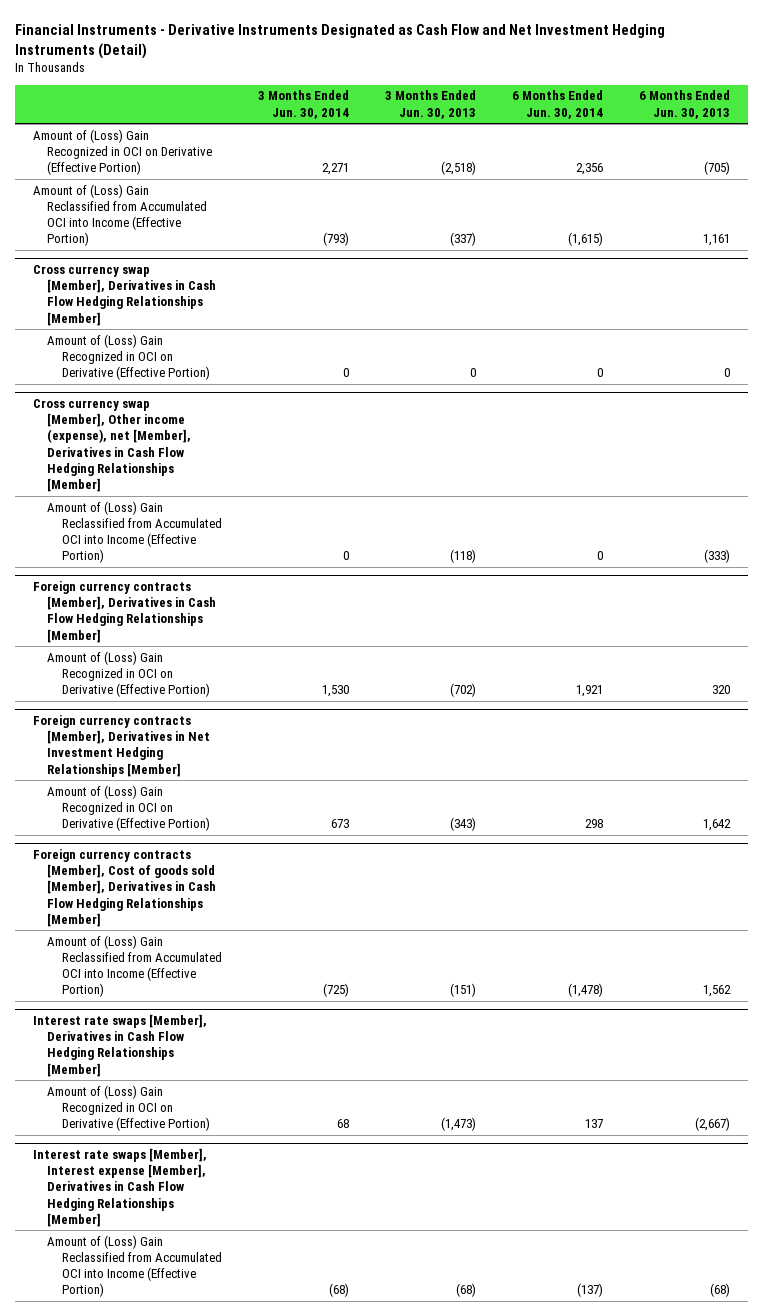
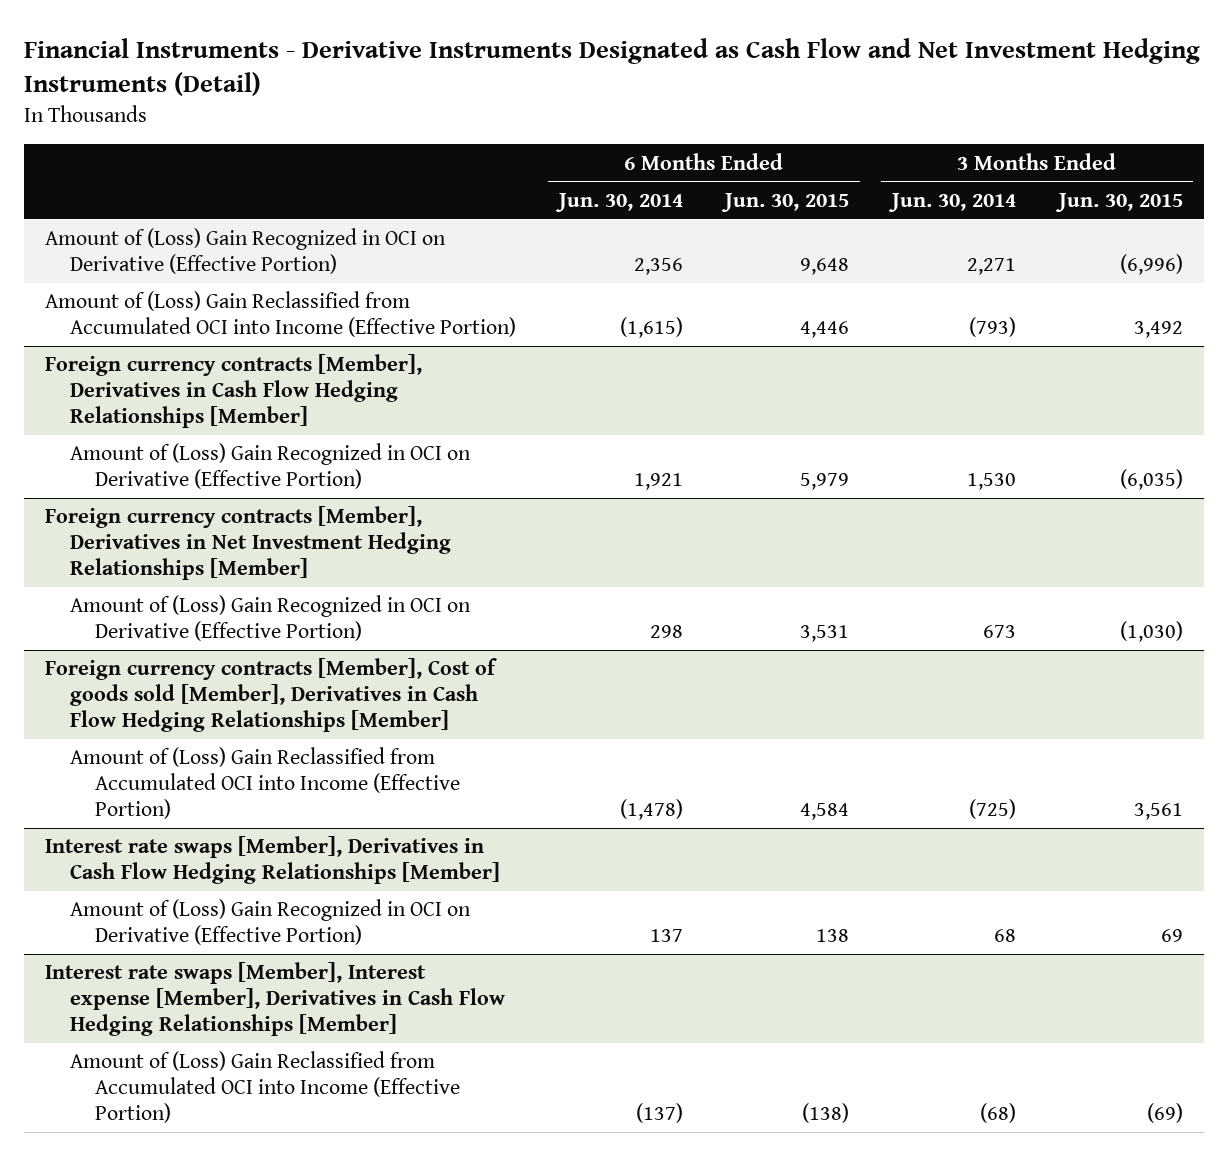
[384,90,476,119] 3 Months Ended Jun. 30, 2013 -> none
[638,90,730,119] 6 Months Ended Jun. 30, 2013 -> none
none -> [721,192,850,212] Jun. 30, 2015
none -> [1054,192,1183,212] Jun. 30, 2015
[32,264,217,326] Cross currency swap [Member], Derivatives in Cash Flow Hedging Relationships [Member] -> none
[47,333,210,381] Amount of (Loss) Gain Recognized in OCI on Derivative (Effective Portion) -> none
[32,398,192,493] Cross currency swap [Member], Other income (expense), net [Member], Derivatives in Cash Flow Hedging Relationships [Member] -> none
[47,500,222,564] Amount of (Loss) Gain Reclassified from Accumulated OCI into Income (Effective Portion) -> none

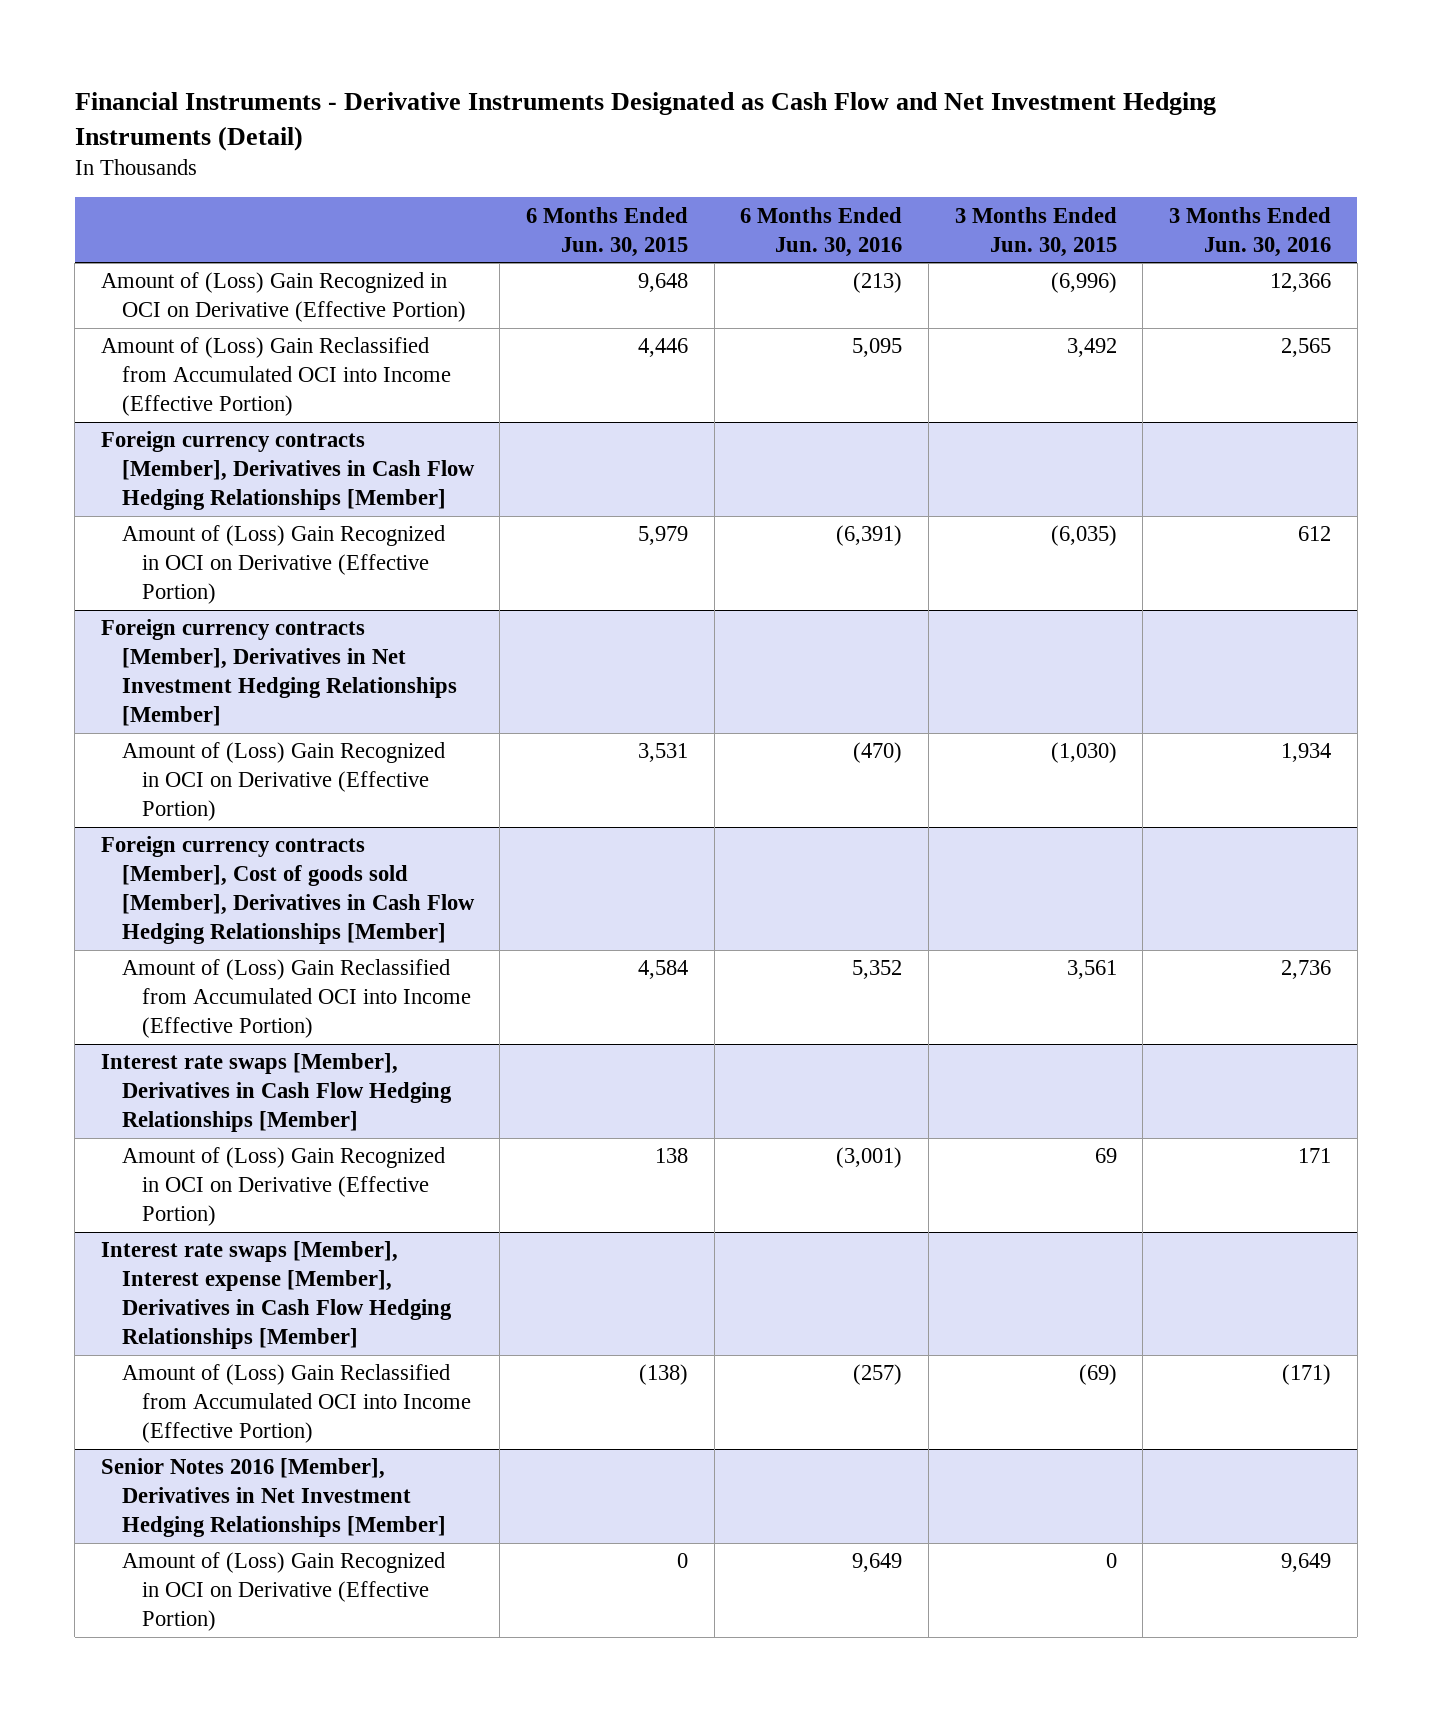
[554,192,683,212] Jun. 30, 2014 -> none
[888,192,1017,212] Jun. 30, 2014 -> none
none -> [740,206,903,257] 6 Months Ended Jun. 30, 2016
none -> [1168,206,1331,257] 3 Months Ended Jun. 30, 2016
none -> [100,1458,446,1538] Senior Notes 2016 [Member], Derivatives in Net Investment Hedging Relationships [Member]
none -> [121,1552,445,1632] Amount of (Loss) Gain Recognized in OCI on Derivative (Effective Portion)

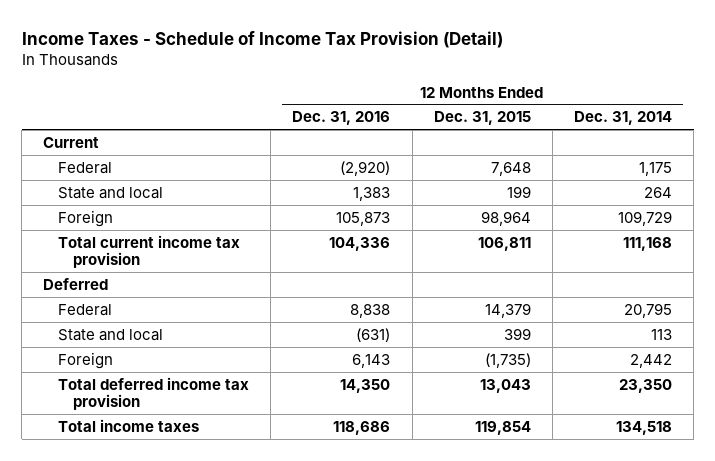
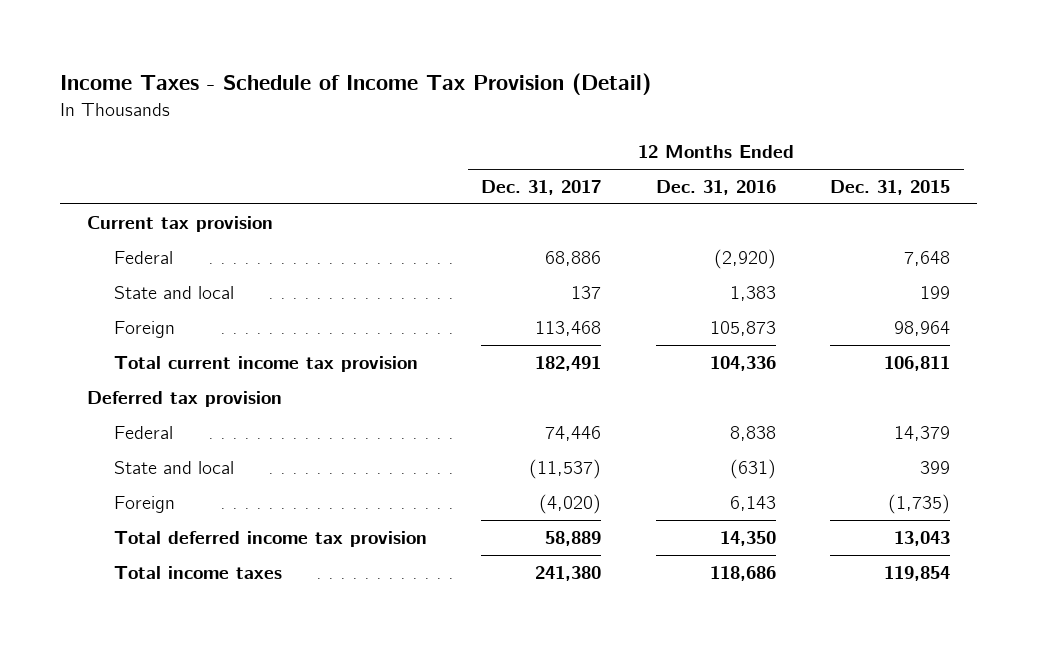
[574,111,673,126] Dec. 31, 2014 -> none
none -> [481,180,602,196] Dec. 31, 2017
[43,136,100,148] Current -> [87,215,274,232] Current tax provision
[43,277,109,290] Deferred -> [87,390,283,407] Deferred tax provision

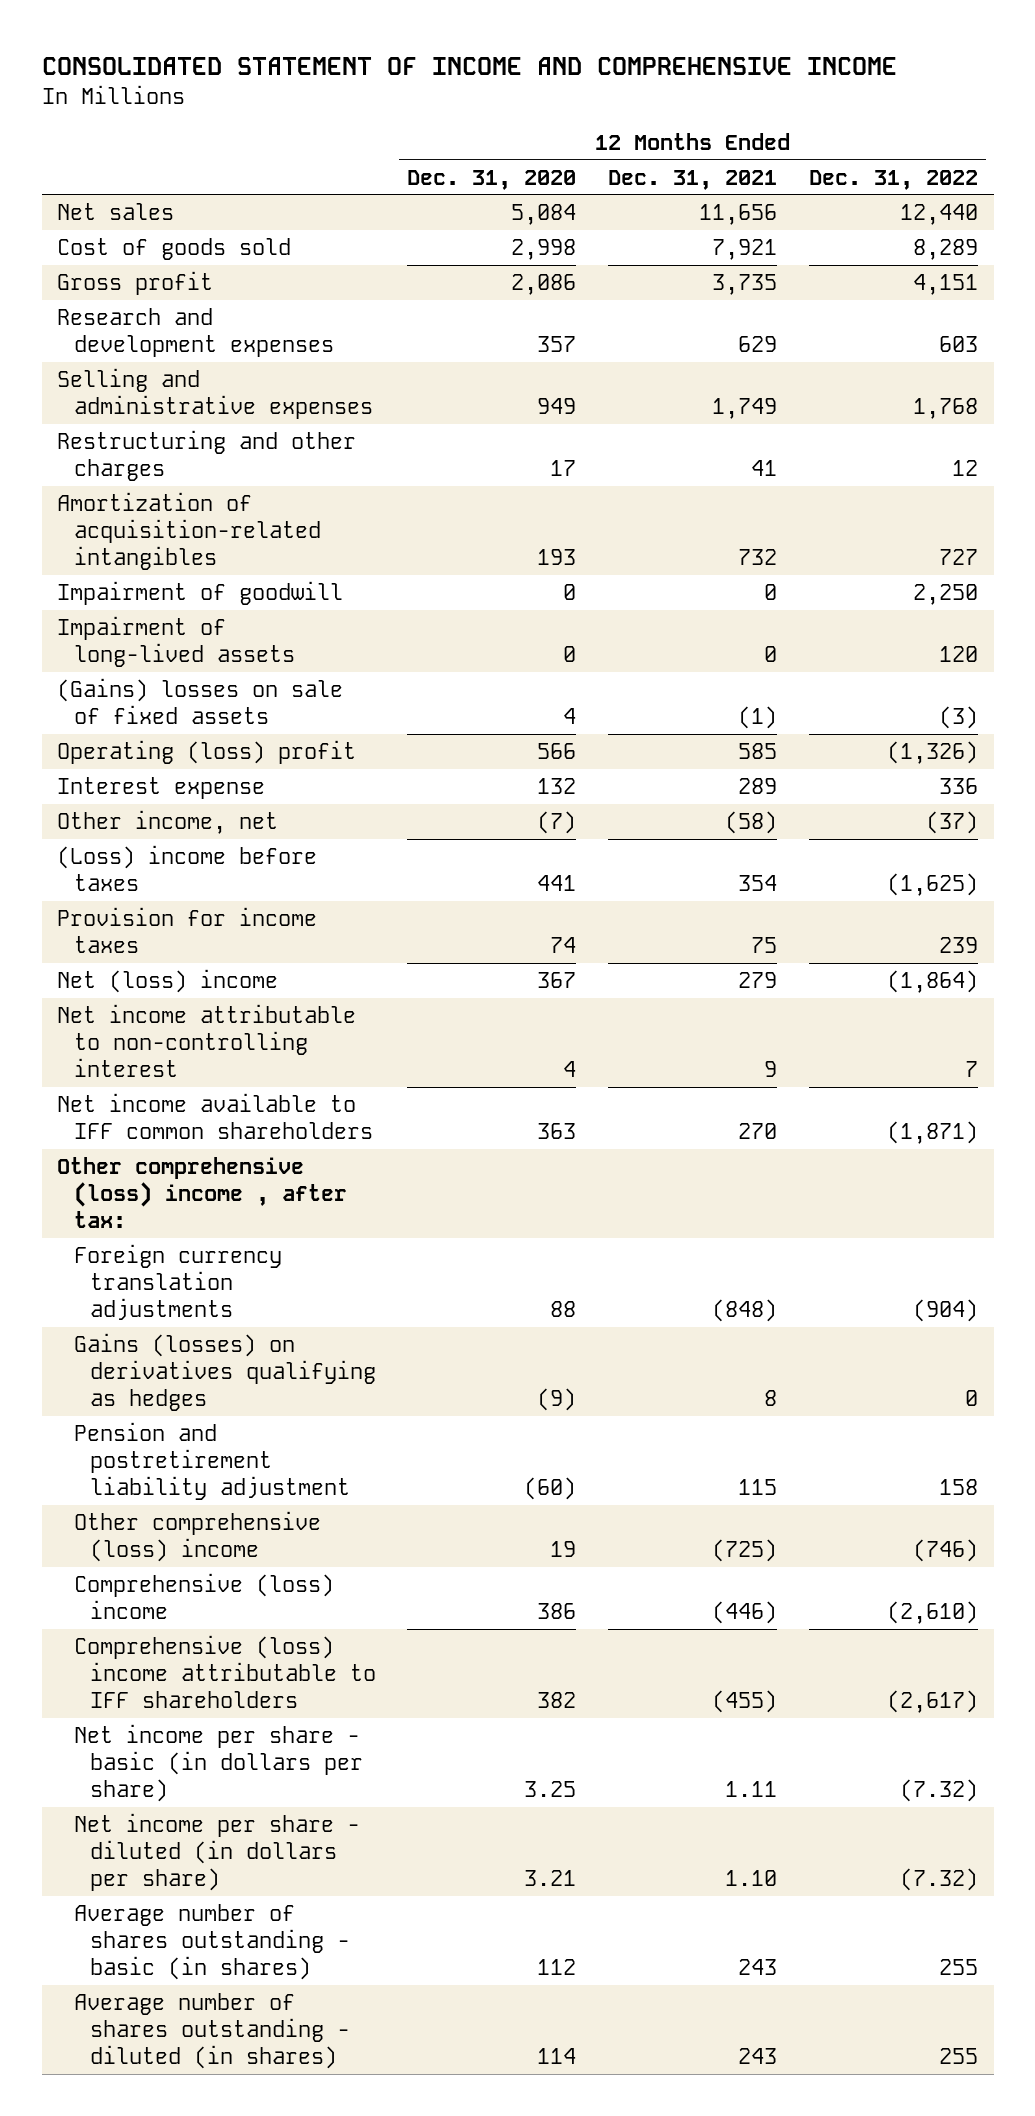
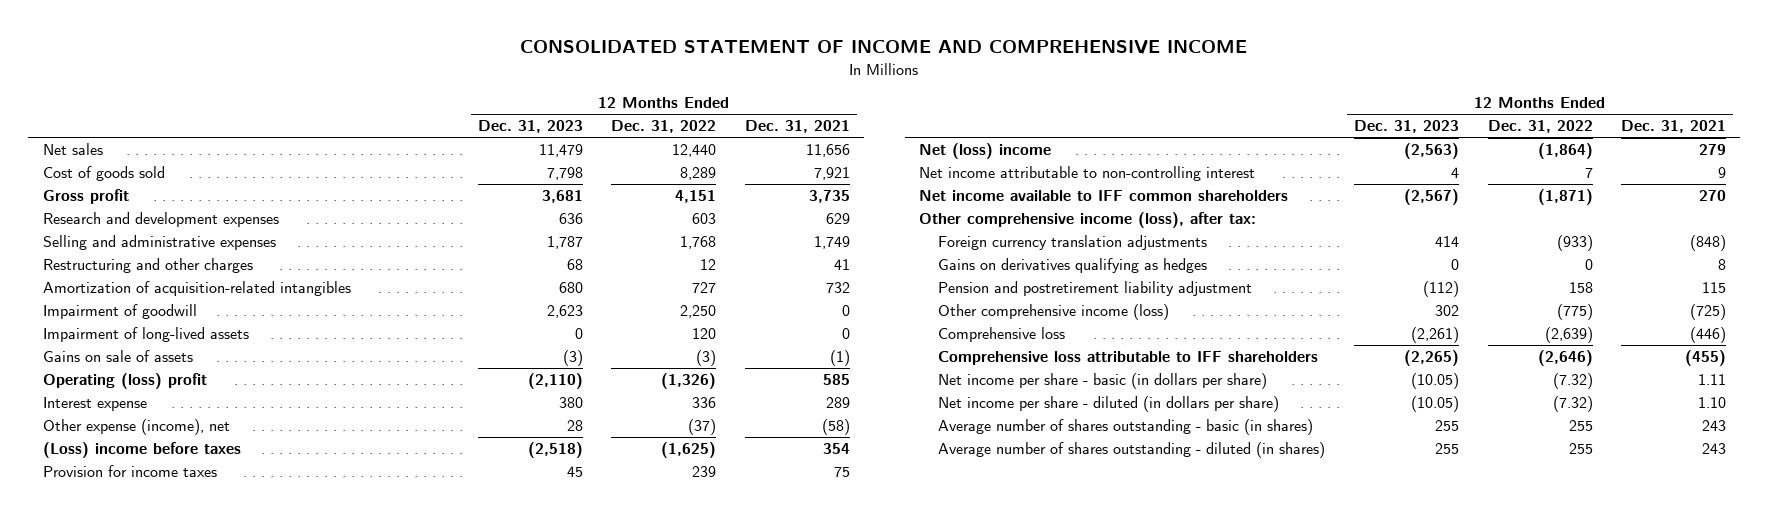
[407,169,577,190] Dec. 31, 2020 -> none
none -> [477,120,583,134] Dec. 31, 2023
[57,677,344,724] (Gains) losses on sale of fixed assets -> [42,350,193,363] Gains on sale of assets
[57,809,279,834] Other income, net -> [42,419,230,436] Other expense (income), net
[57,1156,347,1228] Other comprehensive (loss) income , after tax: -> [918,212,1256,229] Other comprehensive income (loss), after tax:
[913,1298,979,1322] (904) -> [1556,235,1593,252] (933)
[73,1332,376,1411] Gains (losses) on derivatives qualifying as hedges -> [938,258,1208,274] Gains on derivatives qualifying as hedges
[73,1510,321,1562] Other comprehensive (loss) income -> [938,304,1170,321] Other comprehensive income (loss)
[913,1538,979,1562] (746) -> [1556,304,1593,321] (775)
[73,1572,334,1619] Comprehensive (loss) income -> [938,327,1066,343] Comprehensive loss
[887,1600,979,1624] (2,610) -> [1544,327,1593,344] (2,639)
[73,1634,376,1708] Comprehensive (loss) income attributable to IFF shareholders -> [938,351,1319,366] Comprehensive loss attributable to IFF shareholders
[887,1689,979,1713] (2,617) -> [1537,350,1593,367] (2,646)

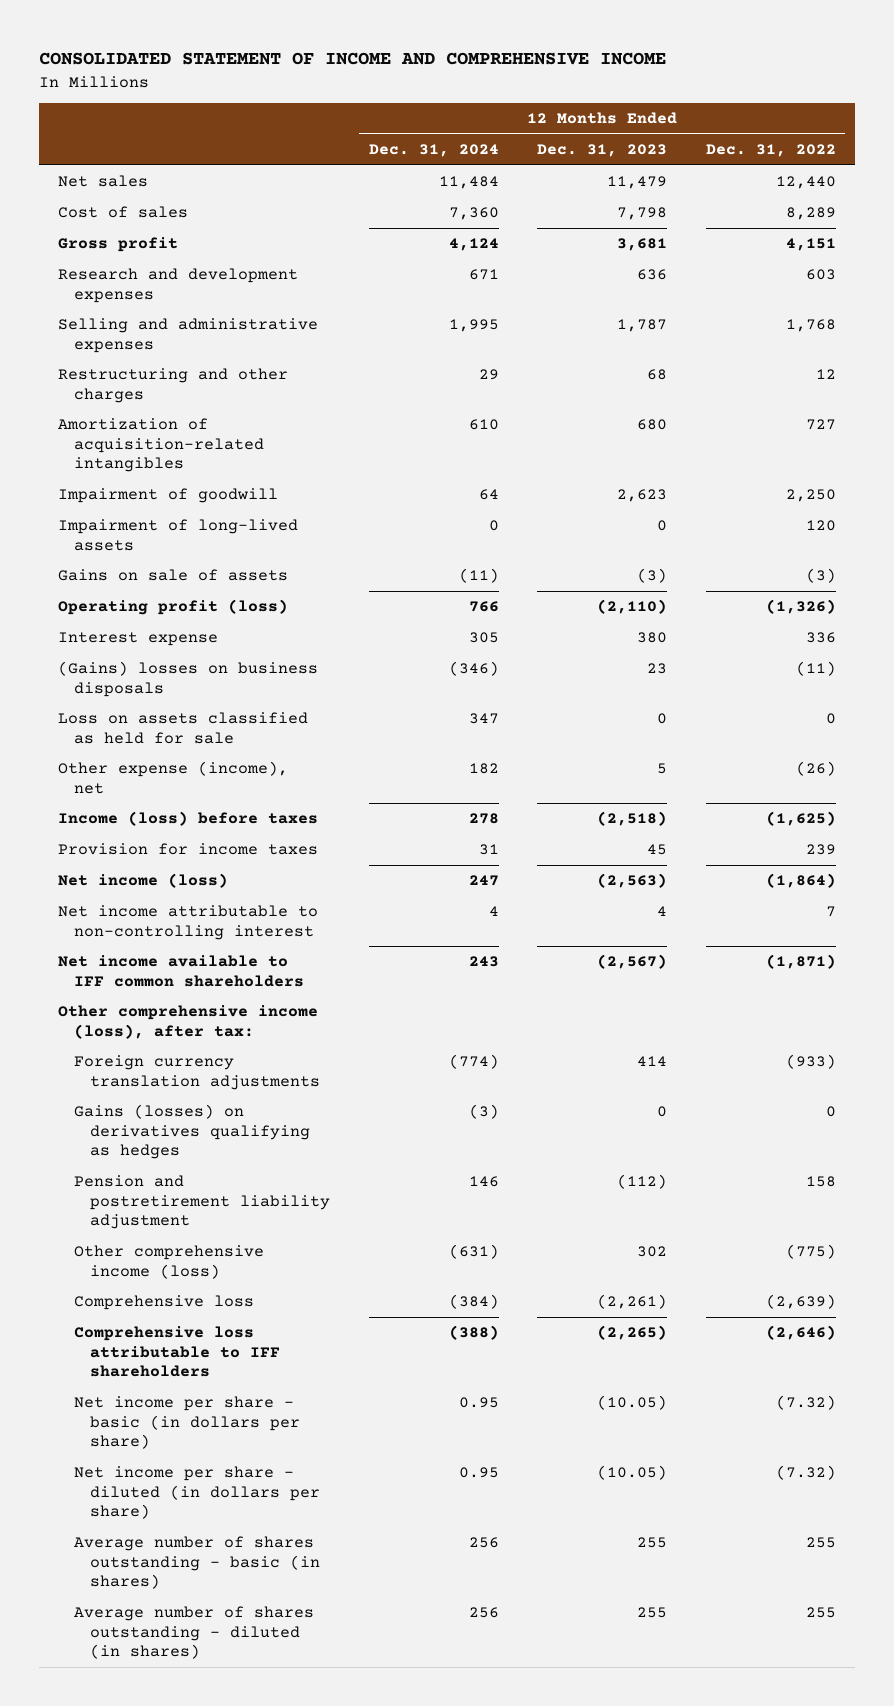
[744,120,850,134] Dec. 31, 2021 -> none
none -> [368,144,499,158] Dec. 31, 2024
[42,166,165,182] Cost of goods sold -> [58,206,189,219] Cost of sales
[42,373,207,390] Operating (loss) profit -> [58,599,289,616] Operating profit (loss)
none -> [58,661,319,697] (Gains) losses on business disposals
none -> [58,712,309,744] Loss on assets classified as held for sale
[566,420,583,432] 28 -> [657,763,668,775] 5
[688,419,717,436] (37) -> [795,761,836,777] (26)
[42,442,241,459] (Loss) income before taxes -> [58,811,319,827] Income (loss) before taxes
[918,143,1051,160] Net (loss) income -> [58,873,229,889] Net income (loss)
[938,258,1208,274] Gains on derivatives qualifying as hedges -> [74,1104,311,1160] Gains (losses) on derivatives qualifying as hedges

